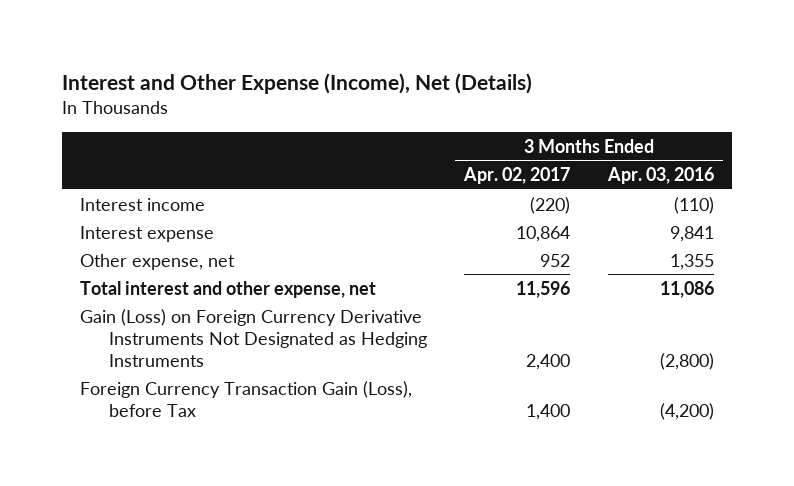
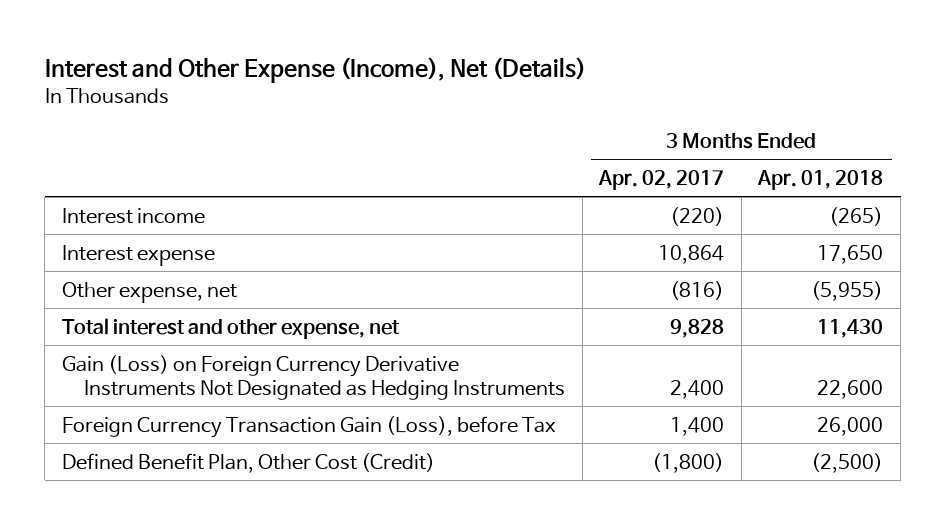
[606,167,714,185] Apr. 03, 2016 -> none
none -> [757,170,884,191] Apr. 01, 2018
[540,253,571,267] 952 -> [670,280,725,300] (816)
[516,280,571,298] 11,596 -> [670,318,725,338] 9,828
none -> [61,452,435,473] Defined Benefit Plan, Other Cost (Credit)

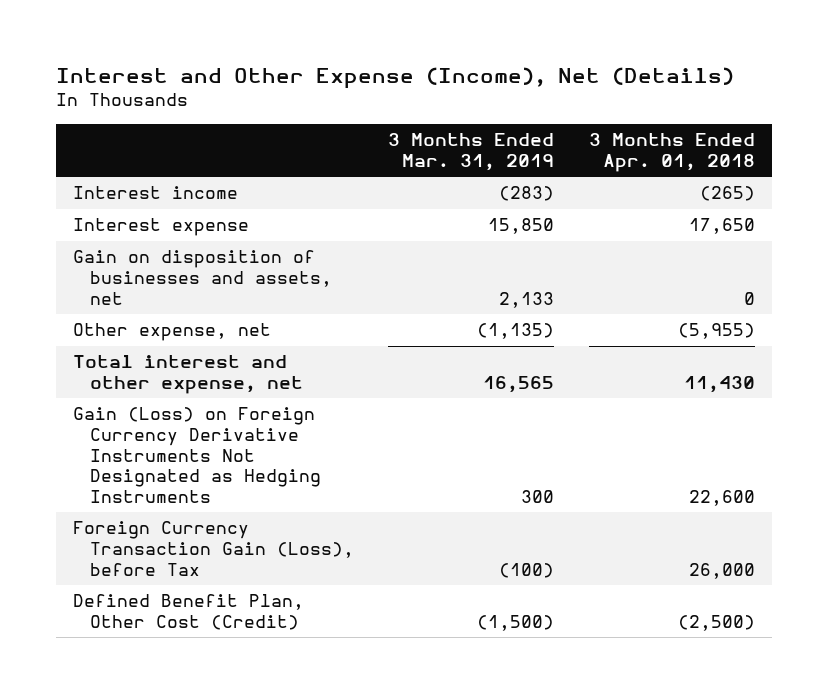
[598,170,725,191] Apr. 02, 2017 -> none
none -> [388,133,555,171] 3 Months Ended Mar. 31, 2019
none -> [73,250,333,305] Gain on disposition of businesses and assets, net

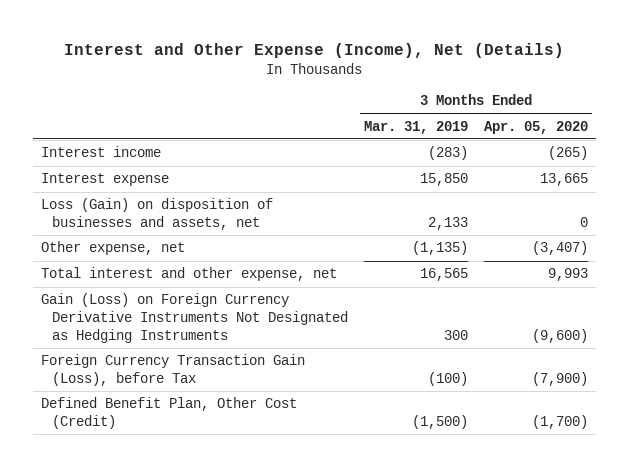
[588,133,755,172] 3 Months Ended Apr. 01, 2018 -> none
none -> [483,120,588,134] Apr. 05, 2020
[73,250,333,305] Gain on disposition of businesses and assets, net -> [40,198,273,231] Loss (Gain) on disposition of businesses and assets, net

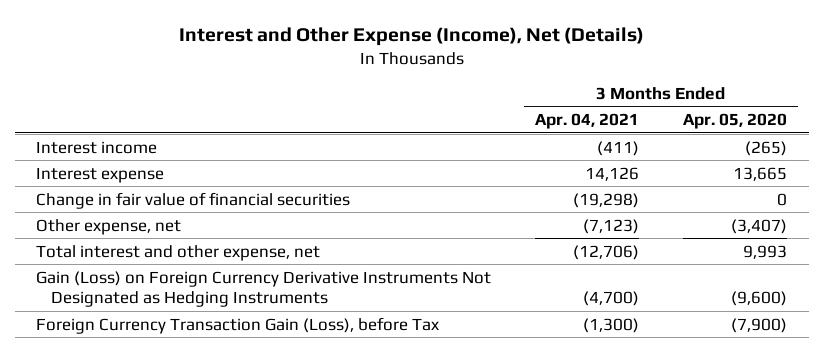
[363,120,468,134] Mar. 31, 2019 -> none
none -> [535,113,640,130] Apr. 04, 2021
[40,198,273,231] Loss (Gain) on disposition of businesses and assets, net -> none
none -> [36,191,351,209] Change in fair value of financial securities
[40,397,297,430] Defined Benefit Plan, Other Cost (Credit) -> none

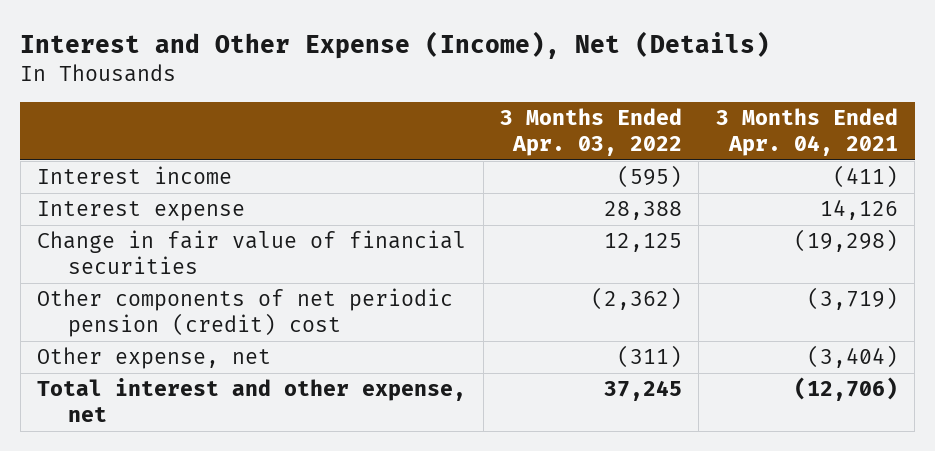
[682,113,787,130] Apr. 05, 2020 -> none
none -> [500,108,683,157] 3 Months Ended Apr. 03, 2022
none -> [37,288,454,338] Other components of net periodic pension (credit) cost
[583,218,640,234] (7,123) -> [806,345,898,369] (3,404)
[36,270,492,308] Gain (Loss) on Foreign Currency Derivative Instruments Not Designated as Hedging Instruments -> none
[36,316,440,334] Foreign Currency Transaction Gain (Loss), before Tax -> none

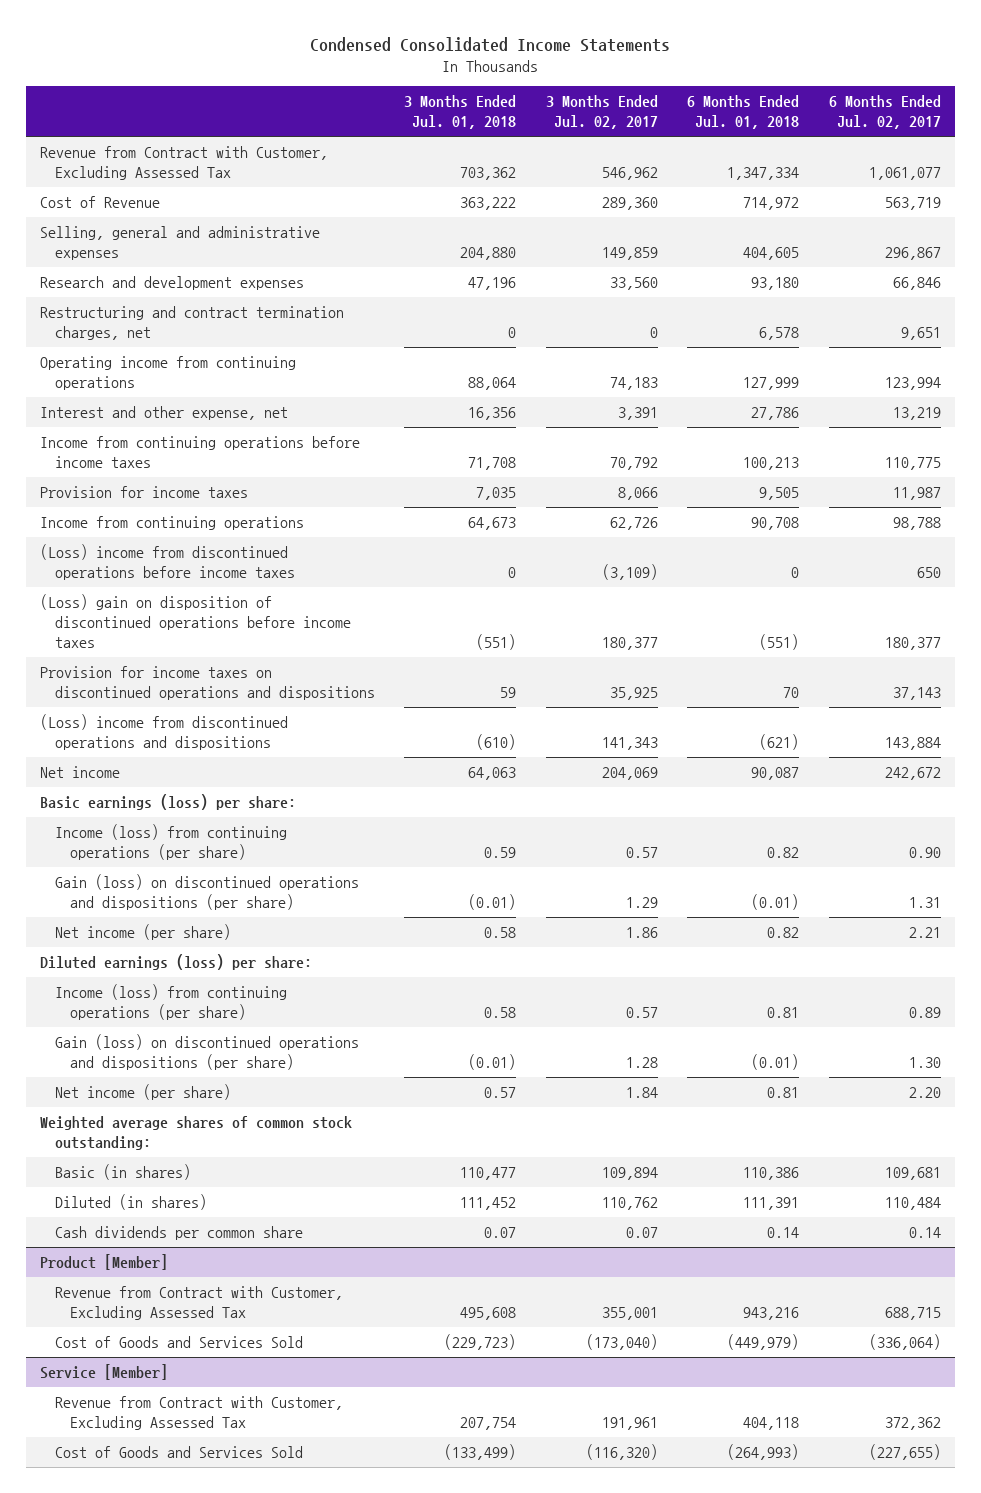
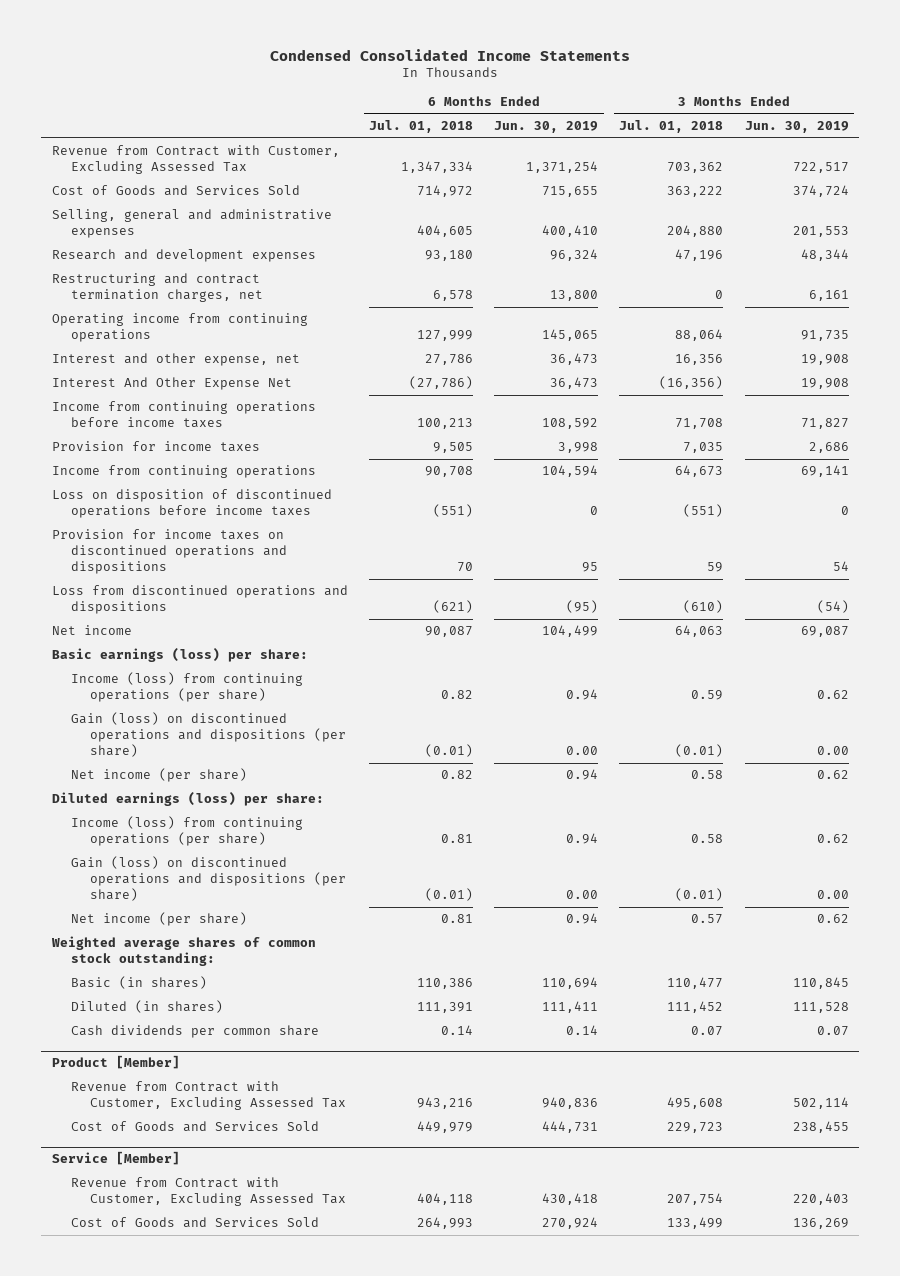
[545,95,658,130] 3 Months Ended Jul. 02, 2017 -> none
[828,95,941,130] 6 Months Ended Jul. 02, 2017 -> none
none -> [494,121,599,134] Jun. 30, 2019
none -> [744,121,849,134] Jun. 30, 2019
[40,196,161,209] Cost of Revenue -> [51,185,300,197] Cost of Goods and Services Sold
none -> [51,377,292,391] Interest And Other Expense Net
[40,544,296,580] (Loss) income from discontinued operations before income taxes -> none
[40,594,352,648] (Loss) gain on disposition of discontinued operations before income taxes -> [51,489,332,519] Loss on disposition of discontinued operations before income taxes
[40,714,289,750] (Loss) income from discontinued operations and dispositions -> [51,585,348,615] Loss from discontinued operations and dispositions
[444,1334,517,1351] (229,723) -> [667,1122,724,1134] 229,723
[727,1334,800,1351] (449,979) -> [417,1121,474,1134] 449,979
[444,1444,517,1461] (133,499) -> [667,1217,724,1230] 133,499
[727,1444,800,1461] (264,993) -> [417,1217,474,1230] 264,993

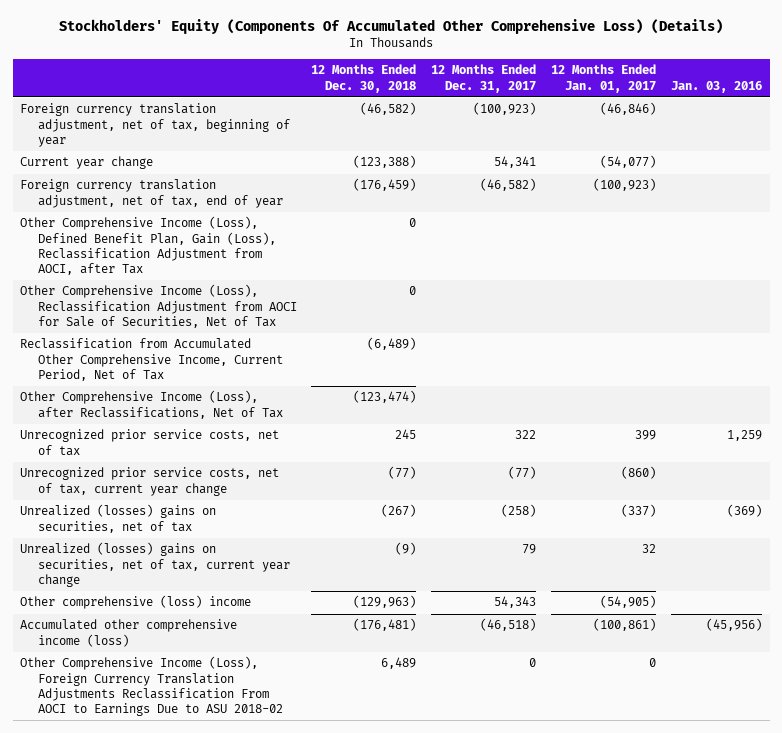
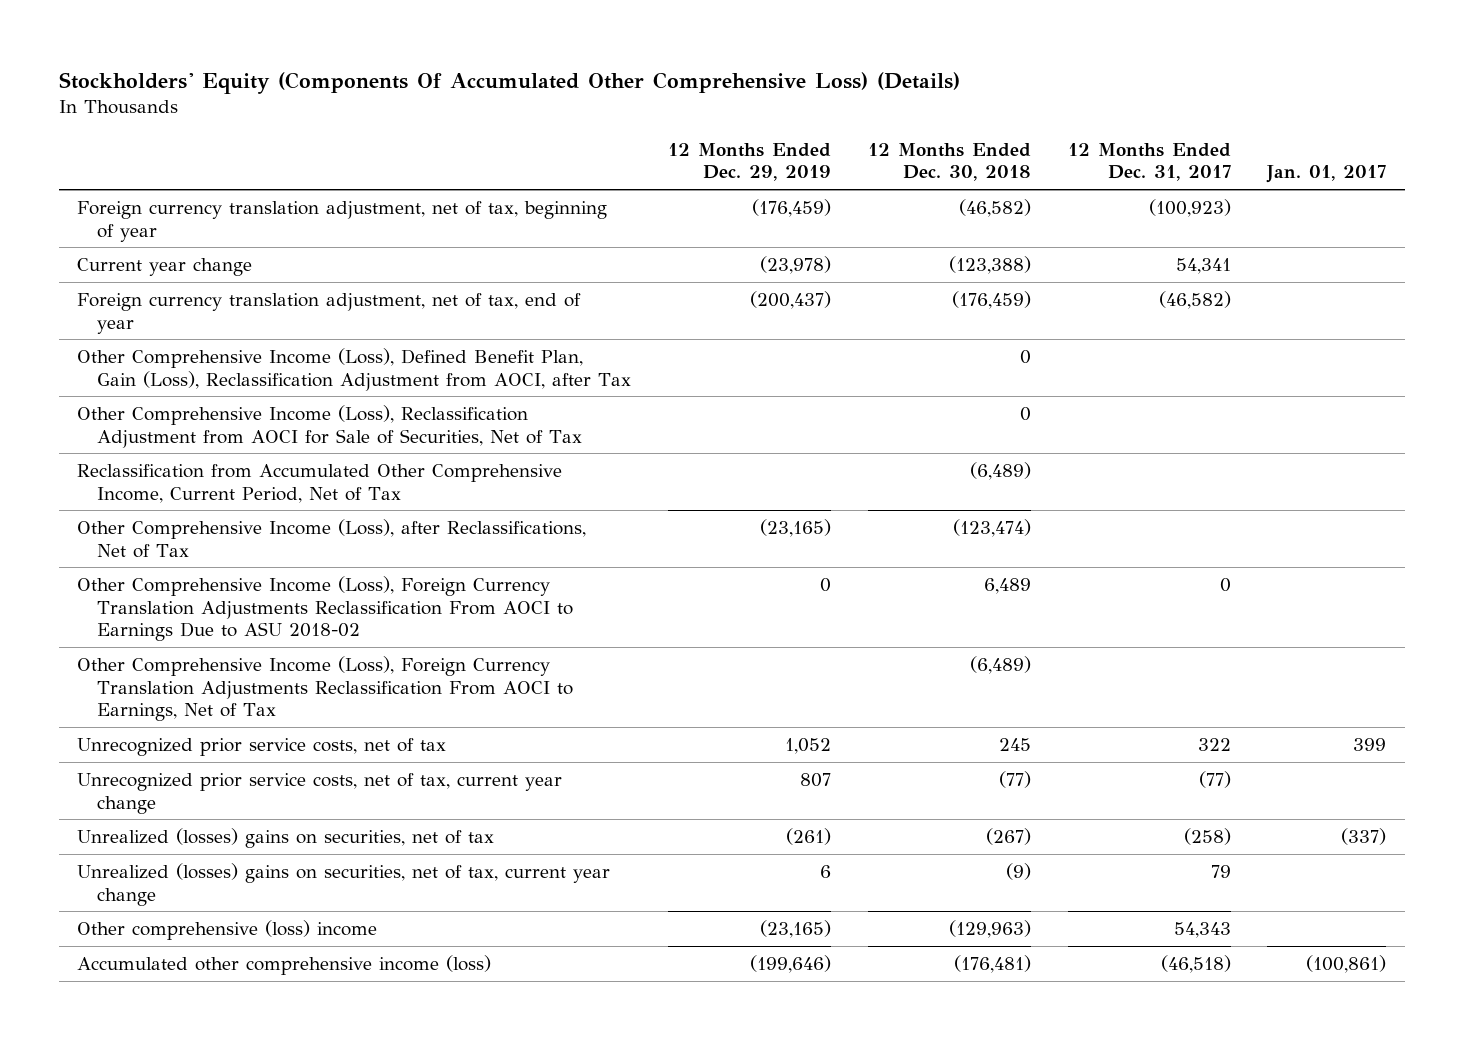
[551,64,657,93] 12 Months Ended Jan. 01, 2017 -> none
[671,80,763,93] Jan. 03, 2016 -> none
none -> [667,142,831,182] 12 Months Ended Dec. 29, 2019
none -> [1266,165,1387,184] Jan. 01, 2017
[20,656,283,717] Other Comprehensive Income (Loss), Foreign Currency Translation Adjustments Reclassification From AOCI to Earnings Due to ASU 2018-02 -> [76,575,574,642] Other Comprehensive Income (Loss), Foreign Currency Translation Adjustments Reclassification From AOCI to Earnings Due to ASU 2018-02
none -> [76,655,574,722] Other Comprehensive Income (Loss), Foreign Currency Translation Adjustments Reclassification From AOCI to Earnings, Net of Tax

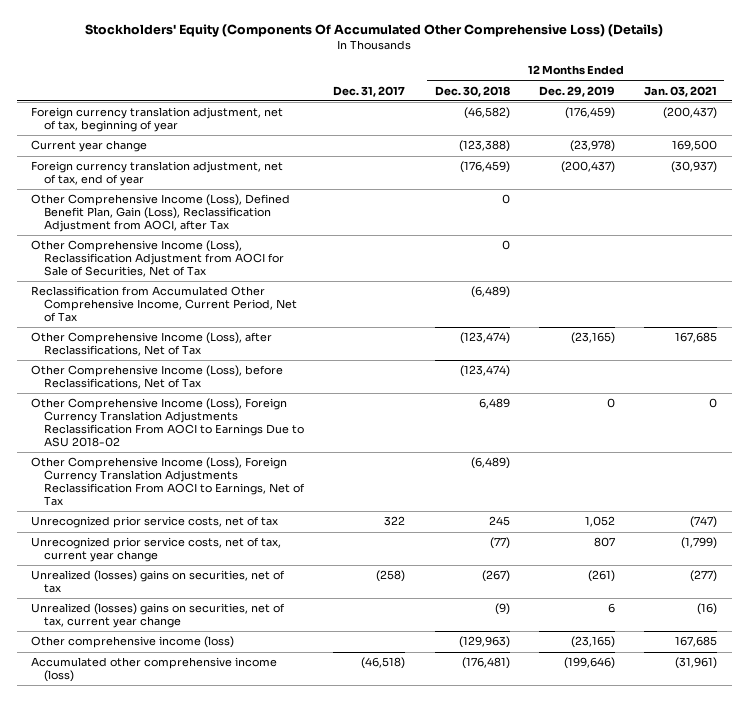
[1067,142,1231,182] 12 Months Ended Dec. 31, 2017 -> none
[1266,165,1387,184] Jan. 01, 2017 -> none
none -> [333,85,406,97] Dec. 31, 2017
none -> [644,85,718,97] Jan. 03, 2021
none -> [31,365,284,390] Other Comprehensive Income (Loss), before Reclassifications, Net of Tax
[76,919,377,940] Other comprehensive (loss) income -> [31,636,235,649] Other comprehensive income (loss)

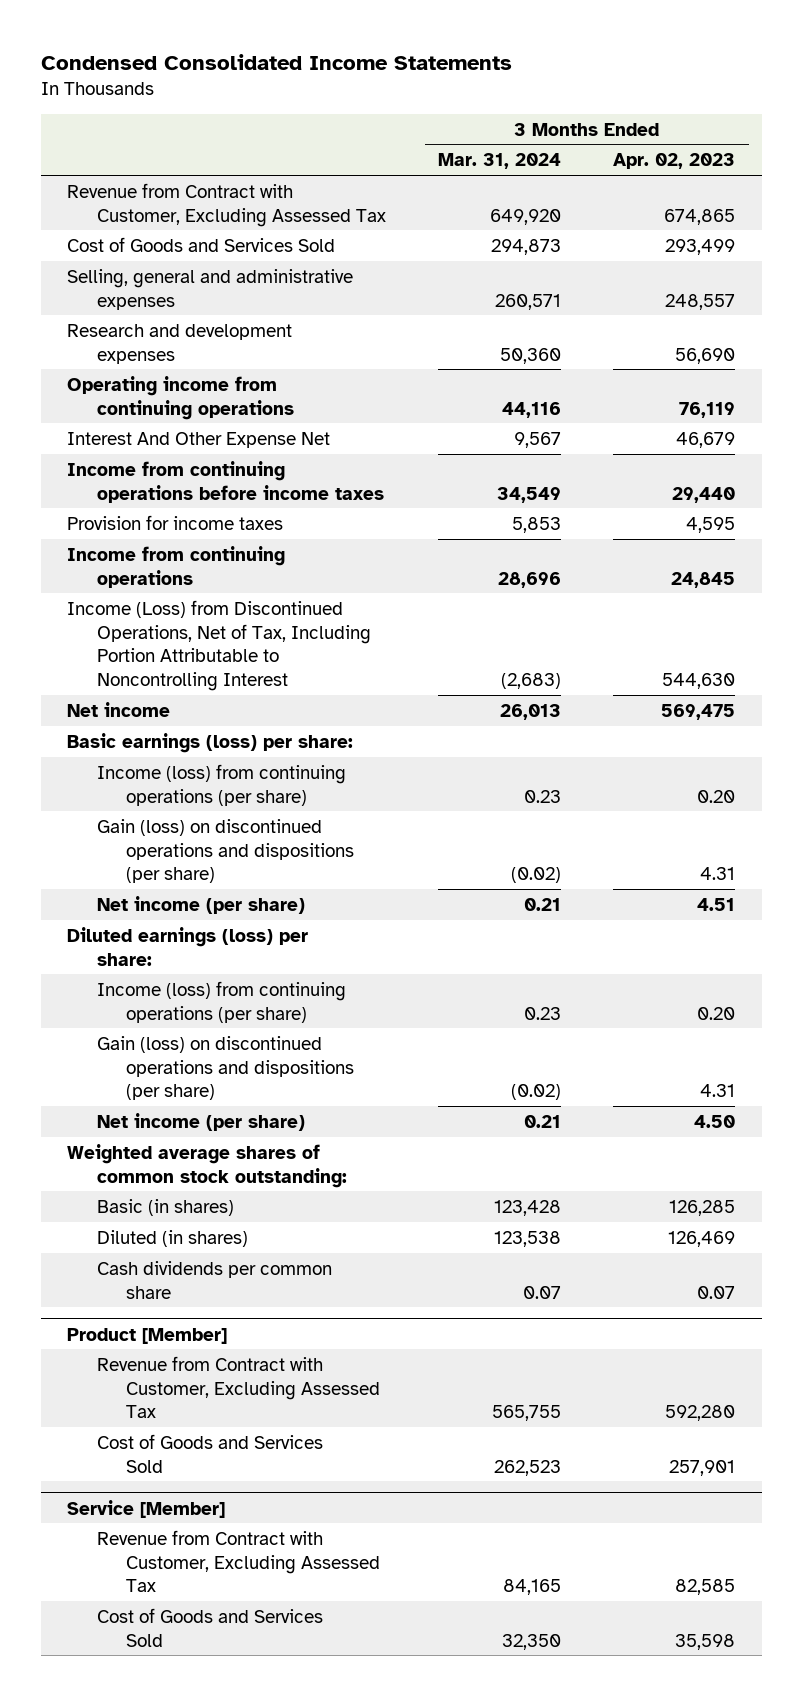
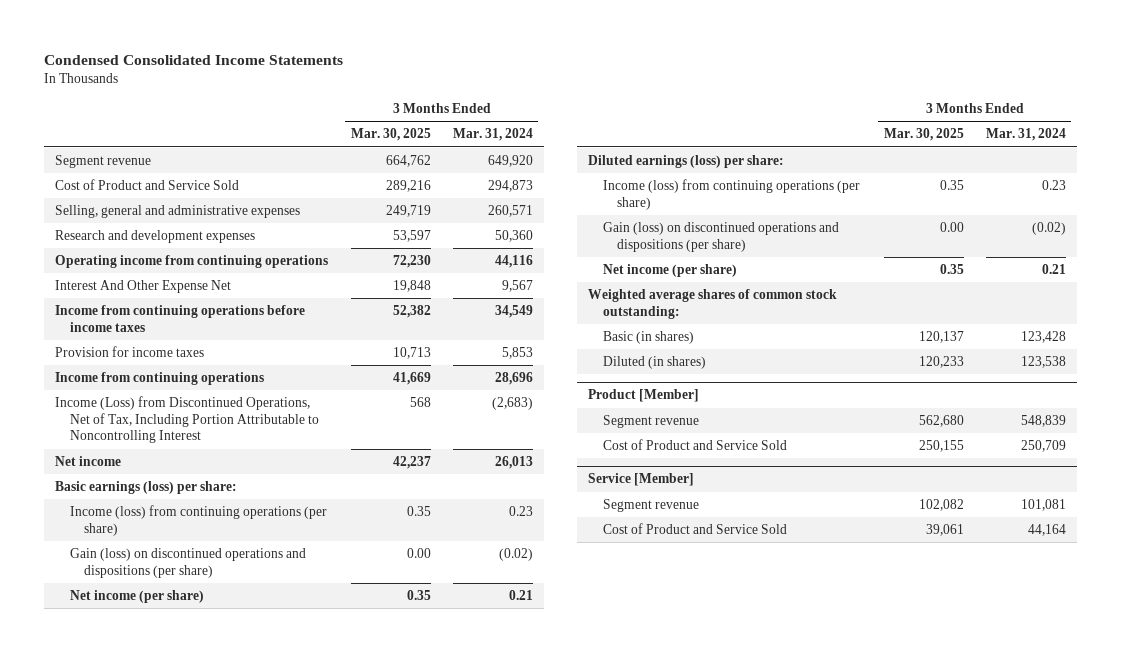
[613,153,736,170] Apr. 02, 2023 -> none
none -> [350,128,431,142] Mar. 30, 2025
[67,182,386,227] Revenue from Contract with Customer, Excluding Assessed Tax -> [55,154,152,168] Segment revenue
[67,236,336,252] Cost of Goods and Services Sold -> [55,178,240,190] Cost of Product and Service Sold
[96,1260,332,1299] Cash dividends per common share -> none
[96,1355,381,1419] Revenue from Contract with Customer, Excluding Assessed Tax -> none
none -> [602,414,699,428] Segment revenue
[96,1433,323,1473] Cost of Goods and Services Sold -> [602,438,787,450] Cost of Product and Service Sold
[494,1459,562,1476] 262,523 -> [1020,439,1066,452] 250,709
[96,1529,381,1593] Revenue from Contract with Customer, Excluding Assessed Tax -> none
none -> [602,498,699,512] Segment revenue
[96,1607,323,1647] Cost of Goods and Services Sold -> [602,522,787,534] Cost of Product and Service Sold
[502,1633,562,1650] 32,350 -> [1027,523,1066,536] 44,164

